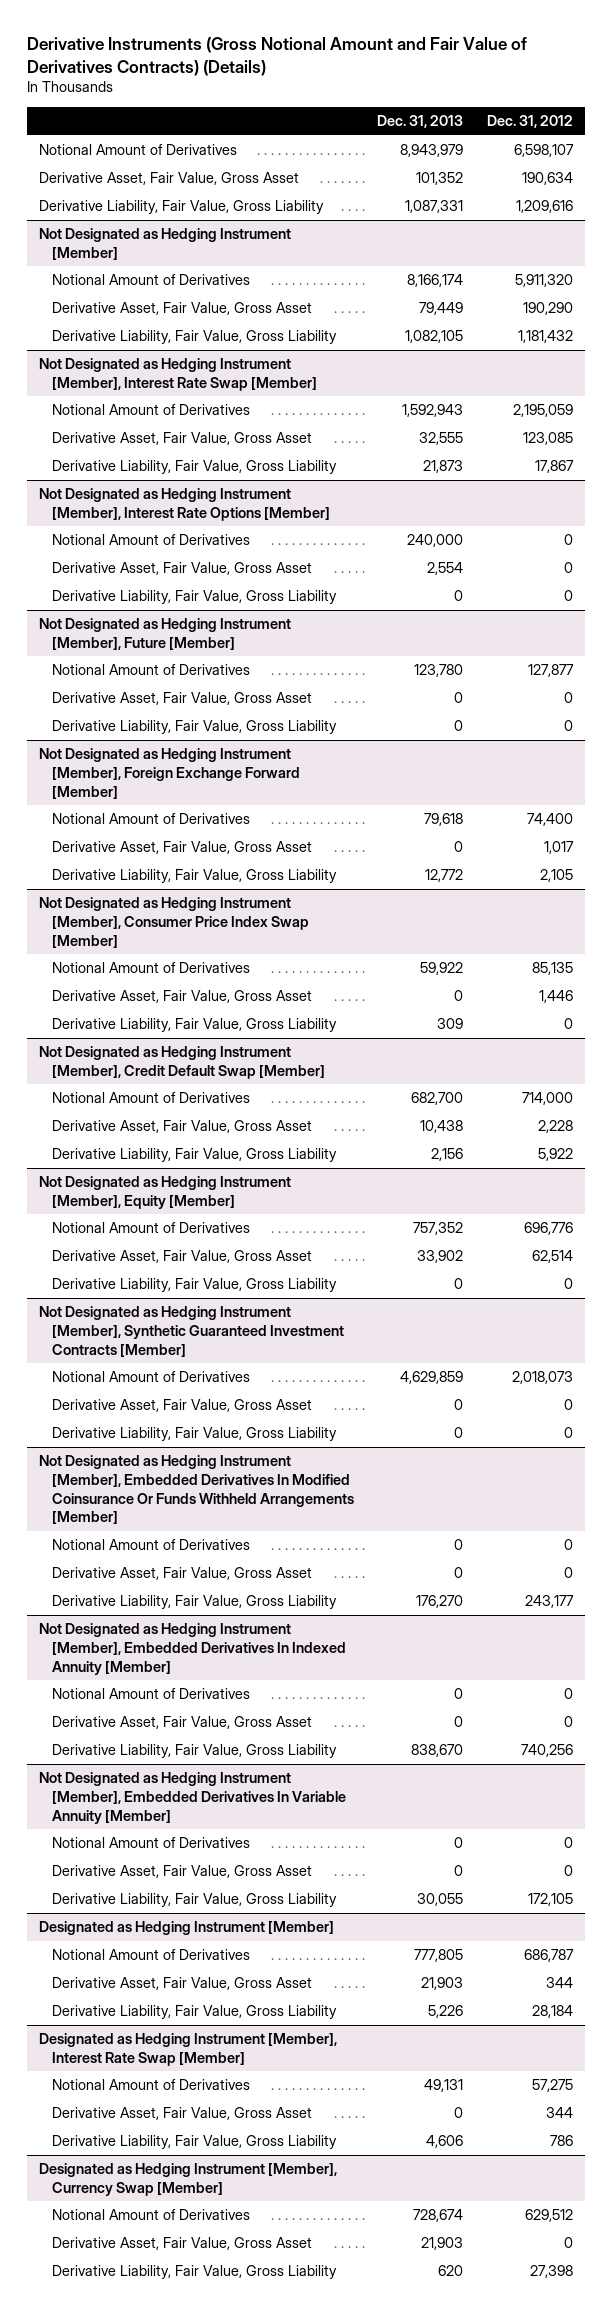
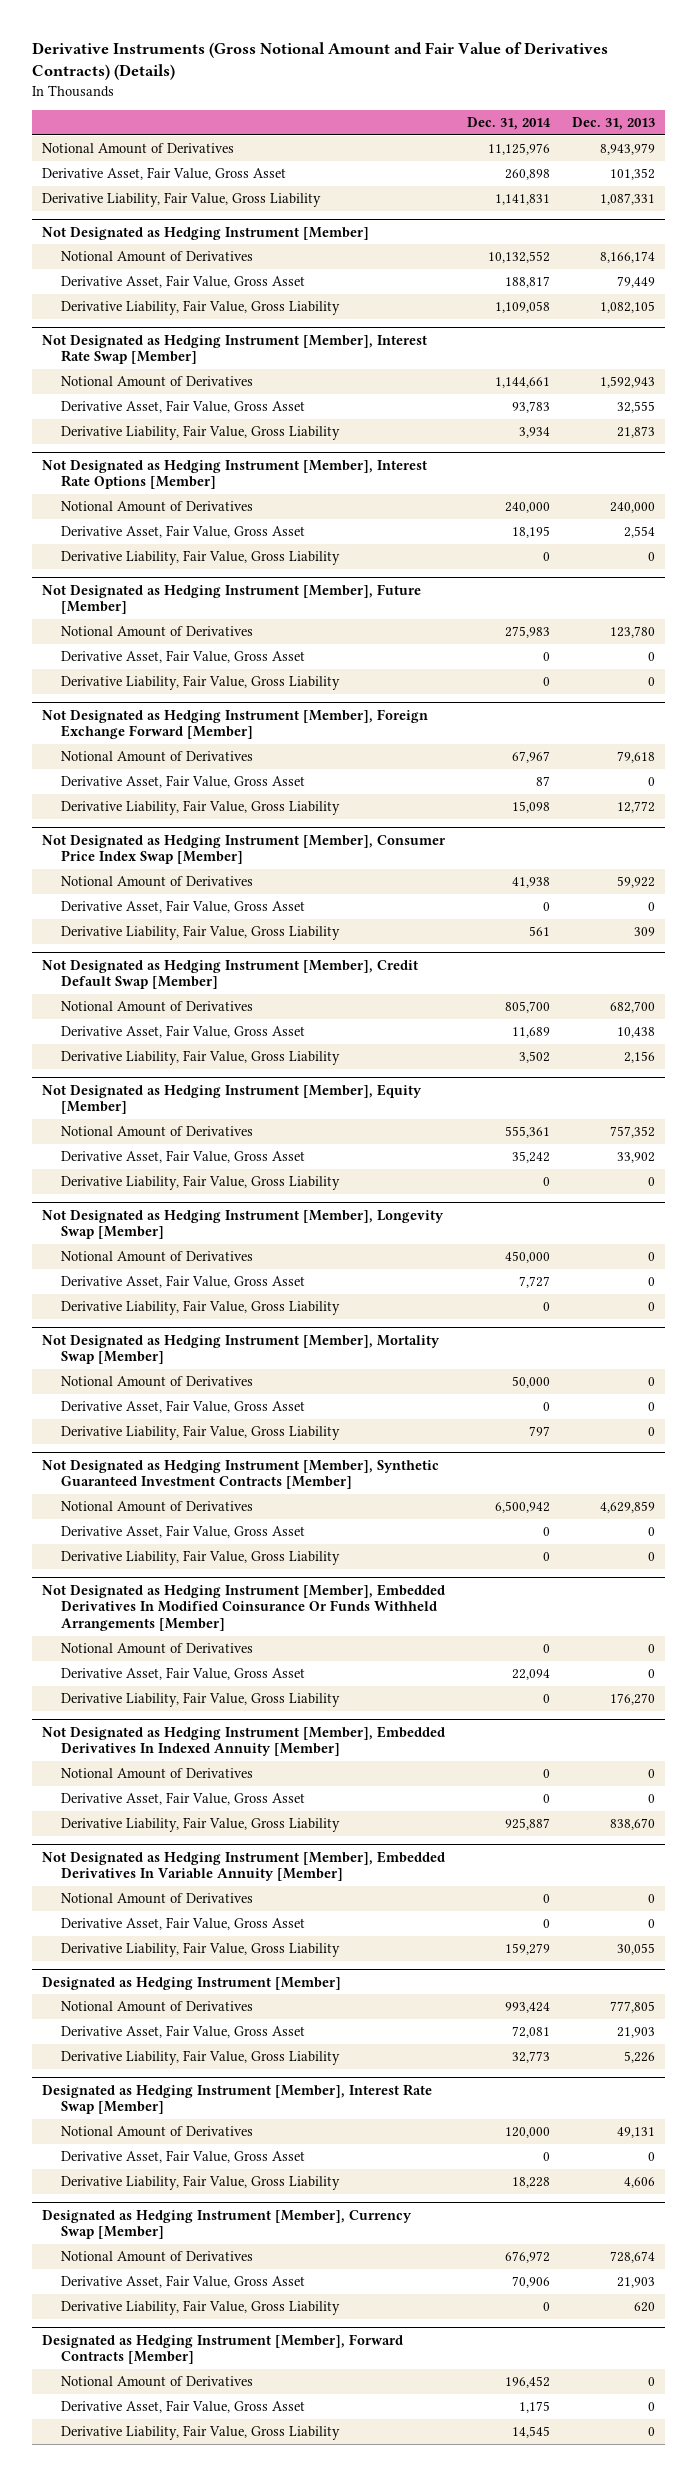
[487,115,574,129] Dec. 31, 2012 -> none
none -> [466,117,551,131] Dec. 31, 2014
none -> [42,1209,445,1240] Not Designated as Hedging Instrument [Member], Longevity Swap [Member]
none -> [60,1251,253,1263] Notional Amount of Derivatives
none -> [60,1275,305,1289] Derivative Asset, Fair Value, Gross Asset
none -> [60,1300,340,1316] Derivative Liability, Fair Value, Gross Liability
none -> [42,1334,441,1365] Not Designated as Hedging Instrument [Member], Mortality Swap [Member]
none -> [60,1376,253,1388] Notional Amount of Derivatives
none -> [60,1400,305,1414] Derivative Asset, Fair Value, Gross Asset
none -> [60,1425,340,1441] Derivative Liability, Fair Value, Gross Liability
none -> [42,2333,404,2365] Designated as Hedging Instrument [Member], Forward Contracts [Member]
none -> [60,2376,253,2388] Notional Amount of Derivatives
none -> [60,2400,305,2414] Derivative Asset, Fair Value, Gross Asset
none -> [60,2425,340,2441] Derivative Liability, Fair Value, Gross Liability

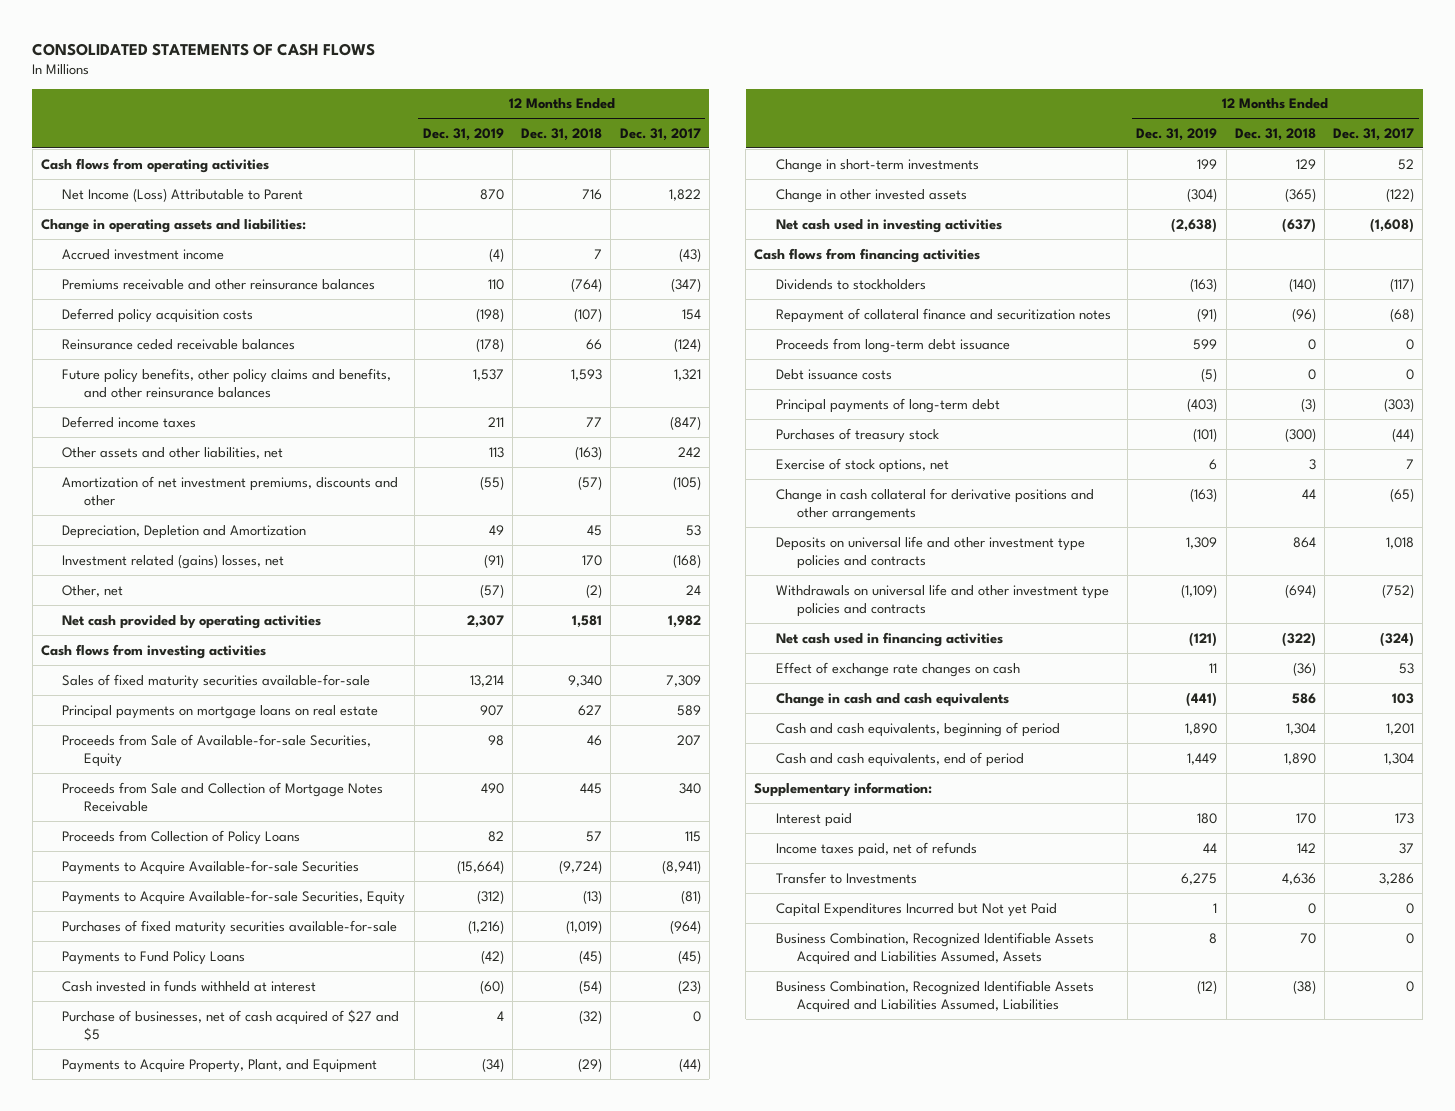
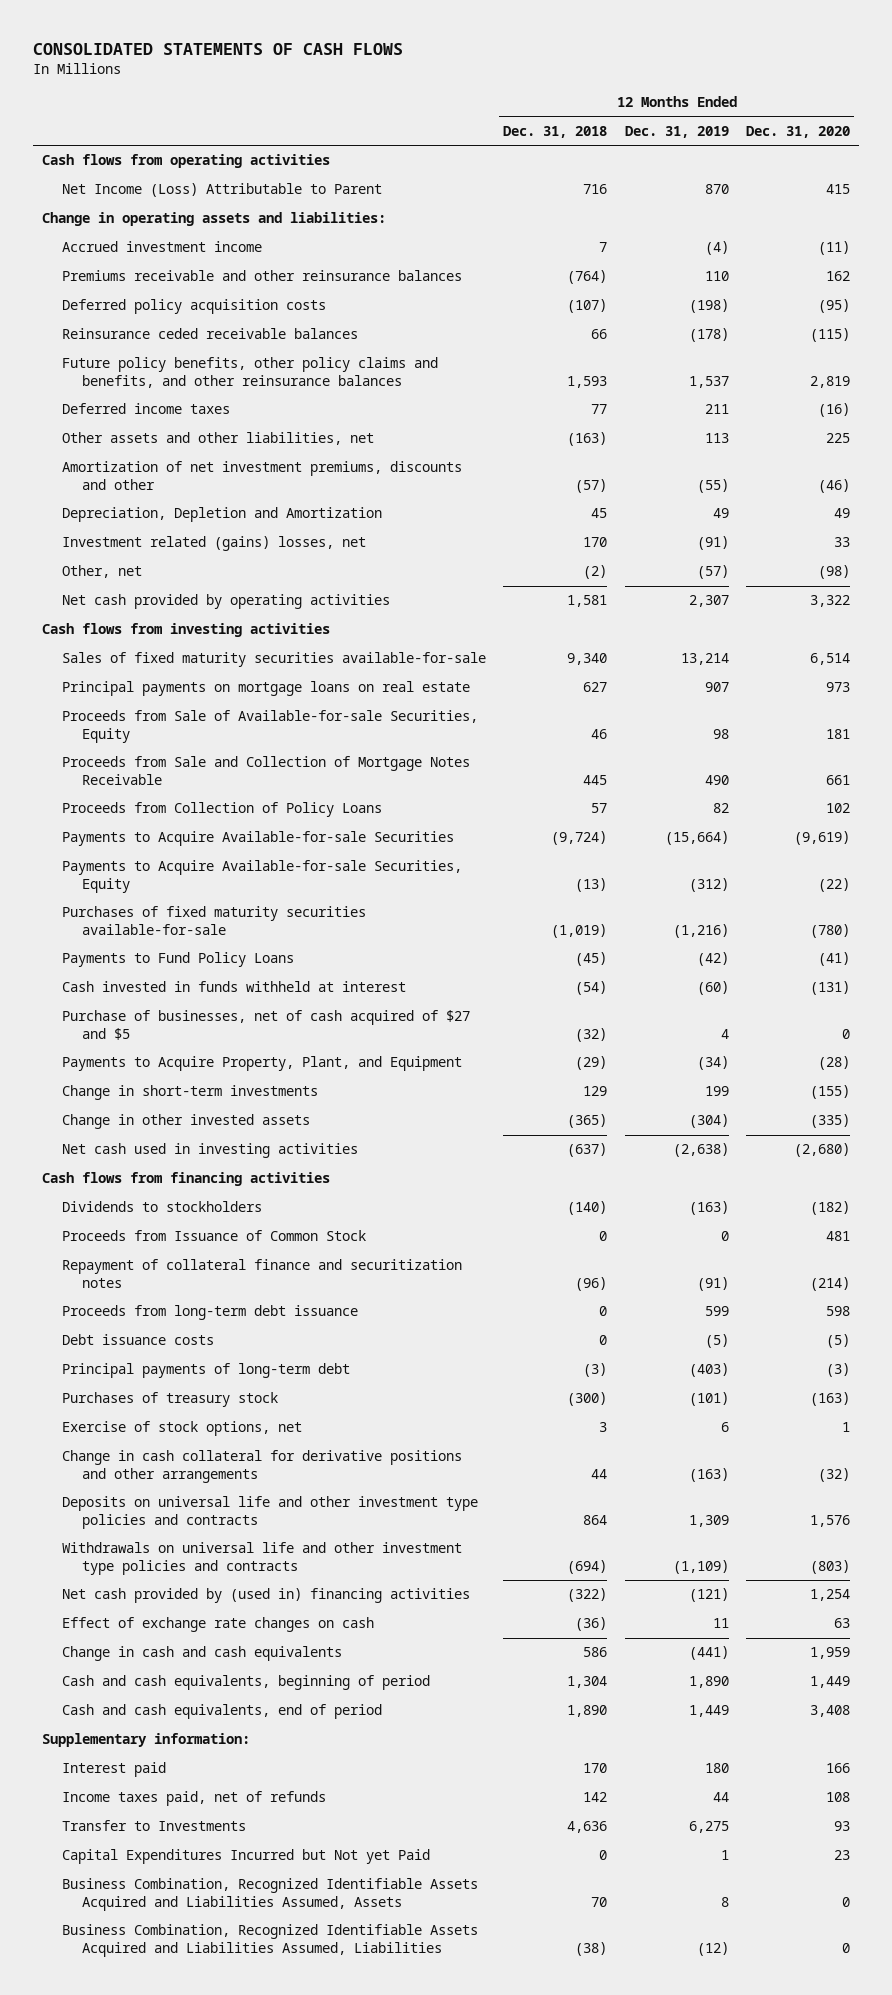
[619,127,701,141] Dec. 31, 2017 -> none
none -> [745,126,850,139] Dec. 31, 2020
none -> [61,1230,366,1242] Proceeds from Issuance of Common Stock
[775,631,1003,647] Net cash used in financing activities -> [61,1588,470,1604] Net cash provided by (used in) financing activities

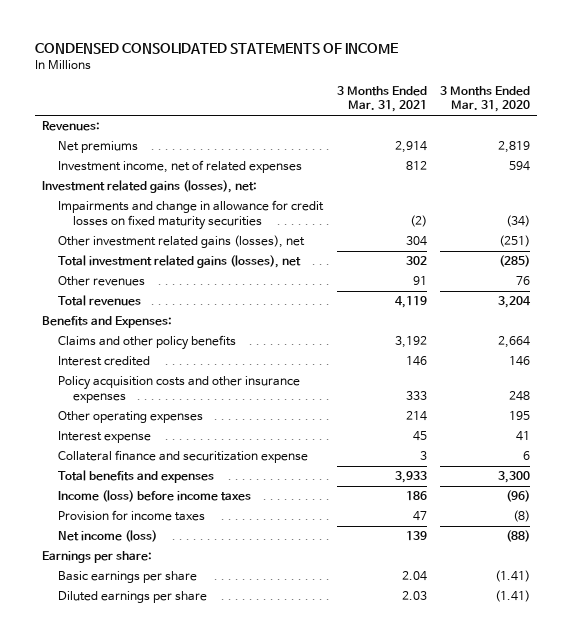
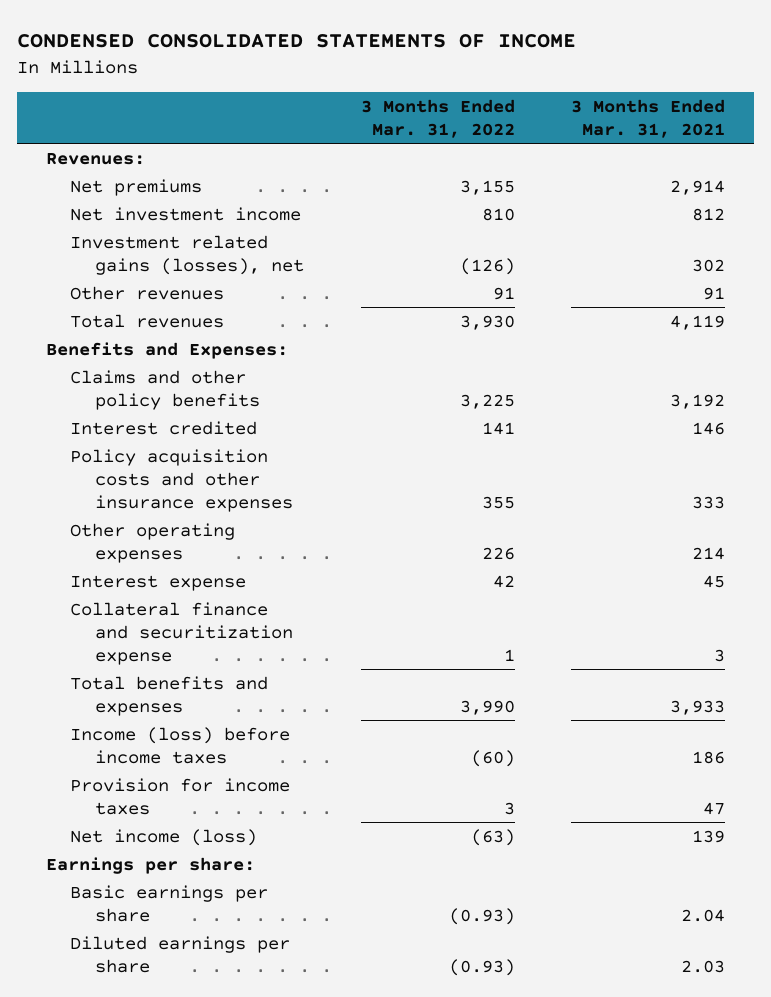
[440,85,531,113] 3 Months Ended Mar. 31, 2020 -> none
none -> [360,98,515,138] 3 Months Ended Mar. 31, 2022
[41,180,257,194] Investment related gains (losses), net: -> none
[57,200,324,230] Impairments and change in allowance for credit losses on fixed maturity securities -> none
[57,235,305,249] Other investment related gains (losses), net -> none
[57,160,302,174] Investment income, net of related expenses -> [70,206,302,221] Net investment income
[57,255,301,269] Total investment related gains (losses), net -> [70,234,304,275] Investment related gains (losses), net

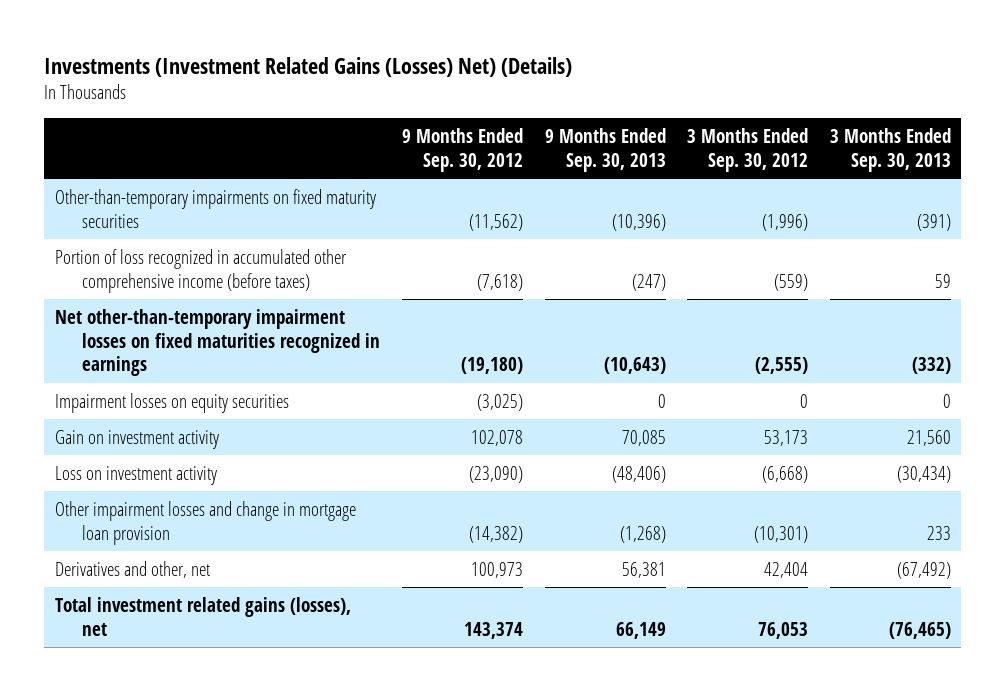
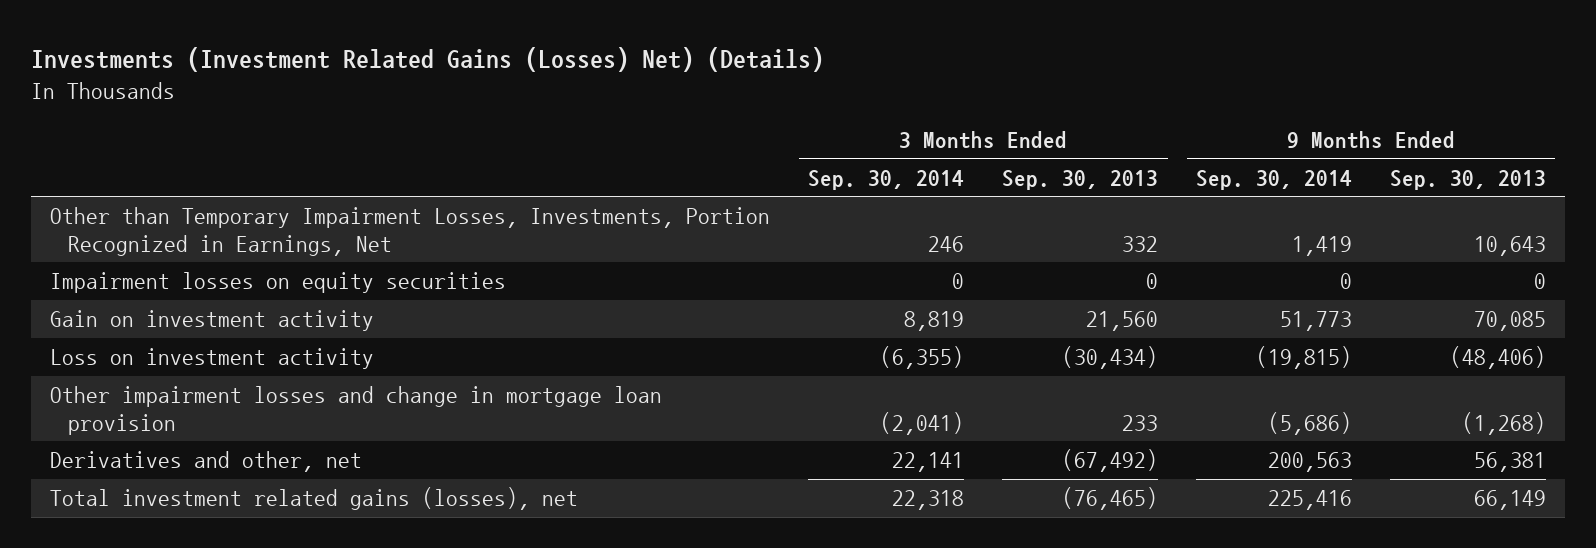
[402,128,524,172] 9 Months Ended Sep. 30, 2012 -> none
[687,128,809,172] 3 Months Ended Sep. 30, 2012 -> none
none -> [808,169,965,190] Sep. 30, 2014
none -> [1196,169,1353,190] Sep. 30, 2014
[55,188,377,228] Other-than-temporary impairments on fixed maturity securities -> none
[55,248,348,293] Portion of loss recognized in accumulated other comprehensive income (before taxes) -> none
[55,308,381,377] Net other-than-temporary impairment losses on fixed maturities recognized in earnings -> [50,207,771,256] Other than Temporary Impairment Losses, Investments, Portion Recognized in Earnings, Net
[603,357,666,375] (10,643) -> [1473,235,1546,256] 10,643
[911,357,951,375] (332) -> [1122,235,1159,252] 332

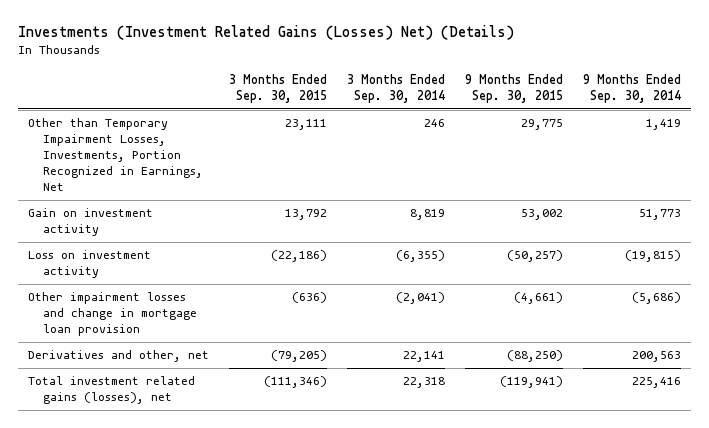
[1002,169,1159,190] Sep. 30, 2013 -> none
[1389,169,1546,190] Sep. 30, 2013 -> none
none -> [228,74,327,104] 3 Months Ended Sep. 30, 2015
none -> [465,74,564,104] 9 Months Ended Sep. 30, 2015
[50,272,507,294] Impairment losses on equity securities -> none

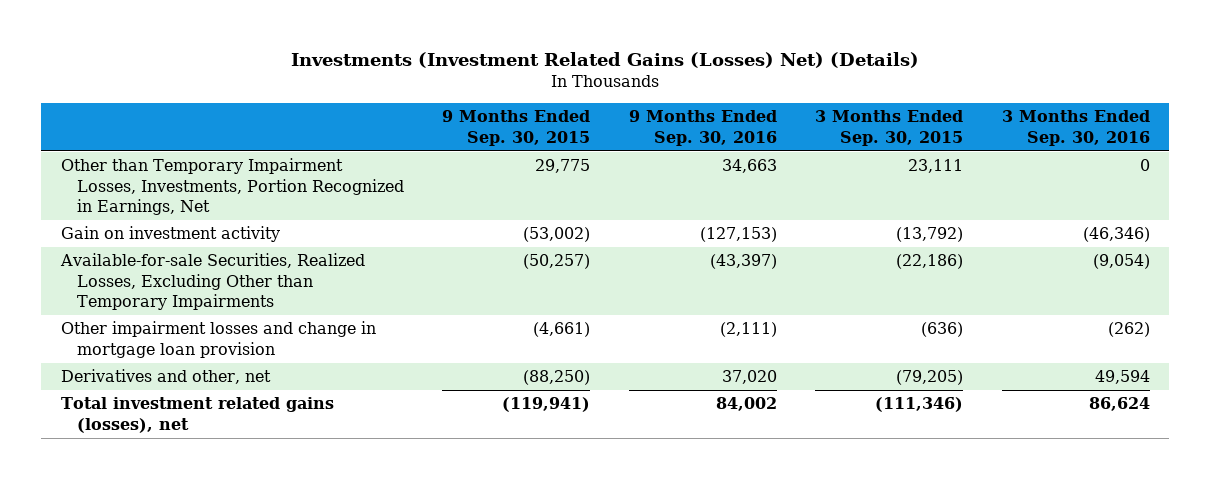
[346,74,445,104] 3 Months Ended Sep. 30, 2014 -> none
[583,74,682,104] 9 Months Ended Sep. 30, 2014 -> none
none -> [628,110,777,146] 9 Months Ended Sep. 30, 2016
none -> [1001,110,1150,146] 3 Months Ended Sep. 30, 2016
[284,209,327,221] 13,792 -> [896,227,964,243] (13,792)
[521,209,564,221] 53,002 -> [523,227,591,243] (53,002)
[27,250,151,279] Loss on investment activity -> [59,253,365,311] Available-for-sale Securities, Realized Losses, Excluding Other than Temporary Impairments

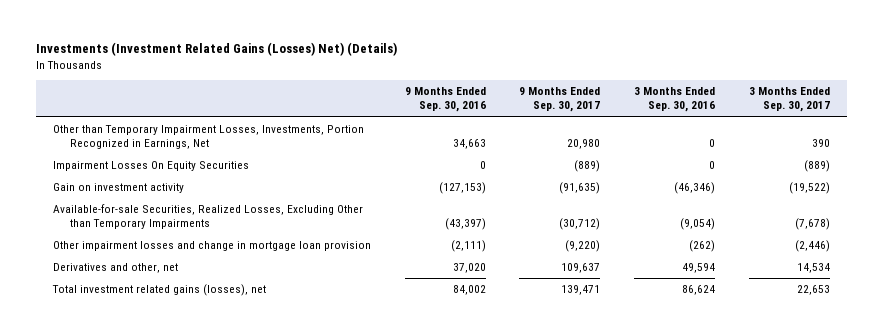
[442,110,591,146] 9 Months Ended Sep. 30, 2015 -> none
[815,110,964,146] 3 Months Ended Sep. 30, 2015 -> none
none -> [519,87,601,113] 9 Months Ended Sep. 30, 2017
none -> [748,87,830,113] 3 Months Ended Sep. 30, 2017
none -> [52,161,249,172] Impairment Losses On Equity Securities

